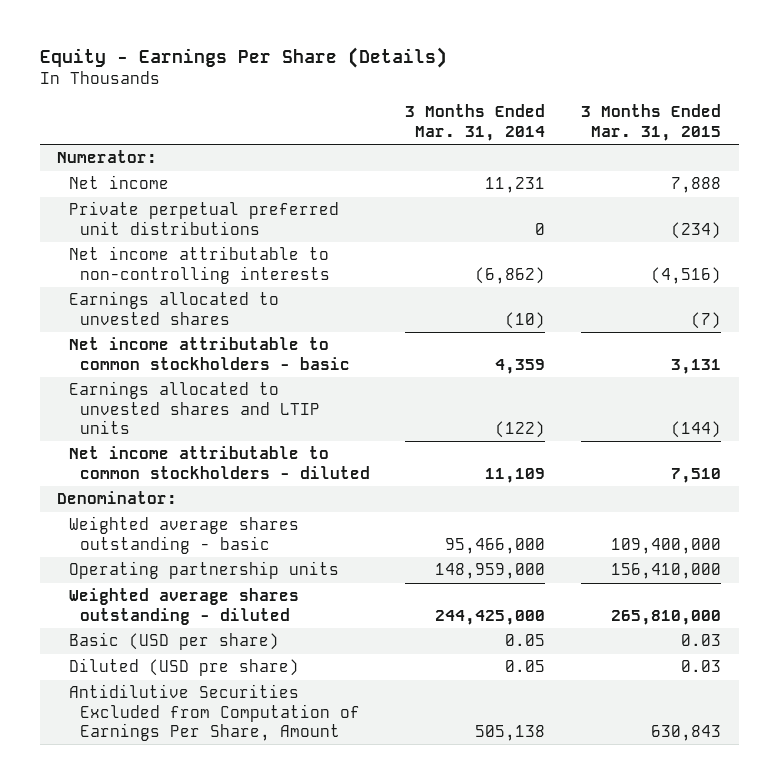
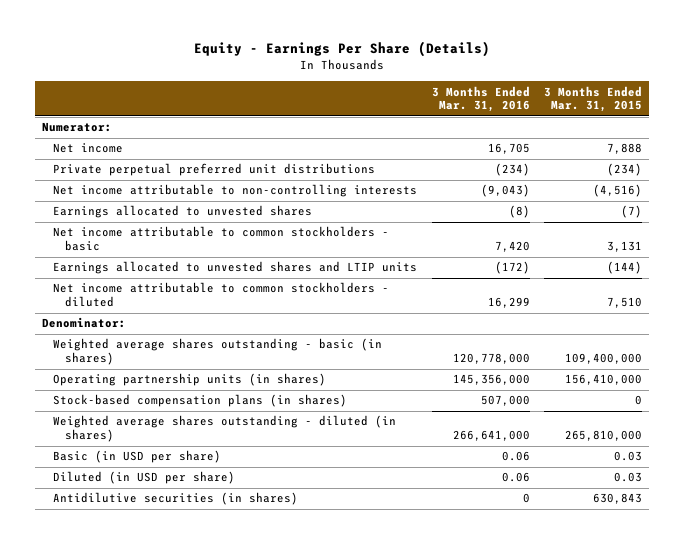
[405,104,546,141] 3 Months Ended Mar. 31, 2014 -> none
none -> [431,85,530,113] 3 Months Ended Mar. 31, 2016
[68,516,299,554] Weighted average shares outstanding - basic -> [53,338,383,366] Weighted average shares outstanding - basic (in shares)
[68,561,339,580] Operating partnership units -> [53,373,327,387] Operating partnership units (in shares)
none -> [53,394,348,408] Stock-based compensation plans (in shares)
[68,588,299,625] Weighted average shares outstanding - diluted -> [53,415,397,443] Weighted average shares outstanding - diluted (in shares)
[68,632,279,651] Basic (USD per share) -> [53,450,222,464] Basic (in USD per share)
[68,658,299,677] Diluted (USD pre share) -> [53,471,236,485] Diluted (in USD per share)
[68,684,360,741] Antidilutive Securities Excluded from Computation of Earnings Per Share, Amount -> [53,492,299,506] Antidilutive securities (in shares)

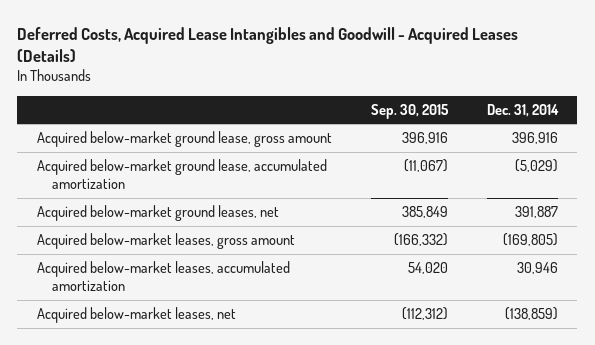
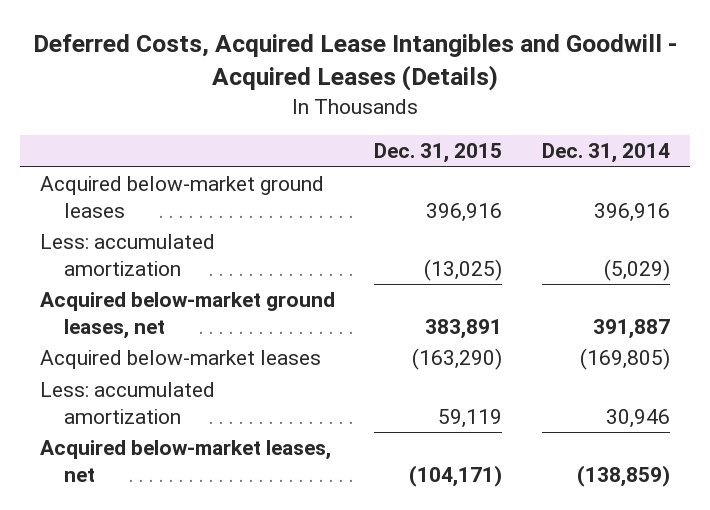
[370,103,449,119] Sep. 30, 2015 -> none
none -> [374,143,503,164] Dec. 31, 2015
[36,131,332,148] Acquired below-market ground lease, gross amount -> [39,176,324,218] Acquired below-market ground leases
[36,159,327,190] Acquired below-market ground lease, accumulated amortization -> [39,234,215,276] Less: accumulated amortization
[36,233,295,250] Acquired below-market leases, gross amount -> [39,350,321,370] Acquired below-market leases
[36,261,290,292] Acquired below-market leases, accumulated amortization -> [39,382,215,424] Less: accumulated amortization

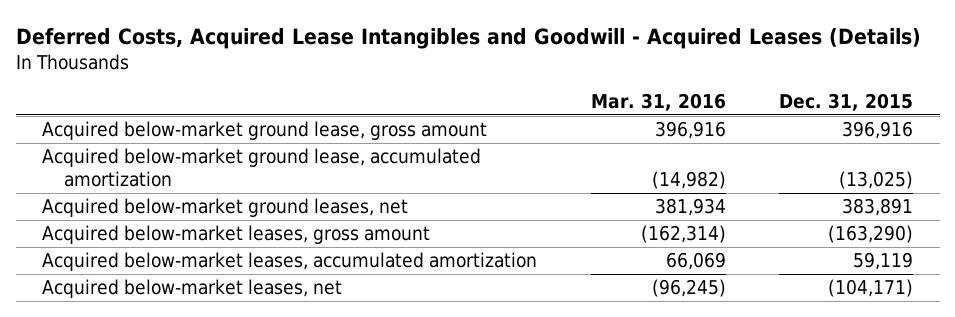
[542,143,671,164] Dec. 31, 2014 -> none
none -> [590,92,726,111] Mar. 31, 2016
[39,176,324,218] Acquired below-market ground leases -> [42,121,488,141] Acquired below-market ground lease, gross amount
[39,234,215,276] Less: accumulated amortization -> [42,148,482,187] Acquired below-market ground lease, accumulated amortization
[39,350,321,370] Acquired below-market leases -> [42,225,431,245] Acquired below-market leases, gross amount
[39,382,215,424] Less: accumulated amortization -> [42,252,538,272] Acquired below-market leases, accumulated amortization

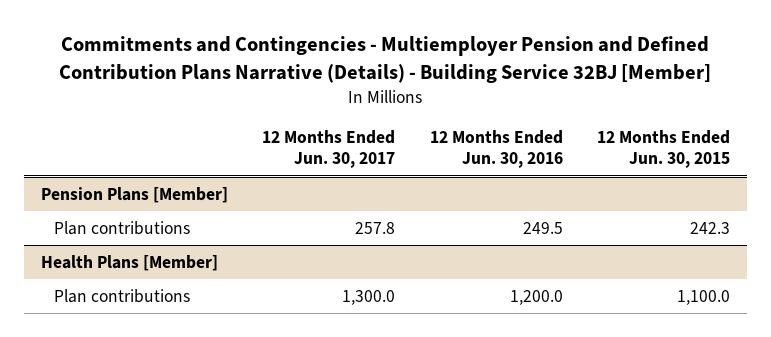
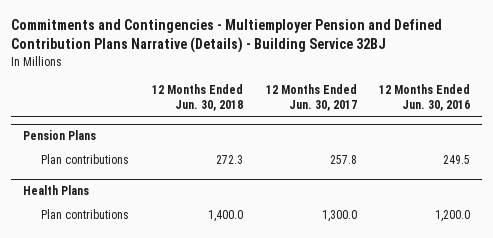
[59,36,712,83] Commitments and Contingencies - Multiemployer Pension and Defined Contribution Plans Narrative (Details) - Building Service 32BJ [Member] -> [11,19,443,54] Commitments and Contingencies - Multiemployer Pension and Defined Contribution Plans Narrative (Details) - Building Service 32BJ
[596,130,730,169] 12 Months Ended Jun. 30, 2015 -> none
none -> [151,83,243,111] 12 Months Ended Jun. 30, 2018
[41,186,229,203] Pension Plans [Member] -> [22,130,96,141] Pension Plans
[41,254,219,271] Health Plans [Member] -> [22,185,89,196] Health Plans

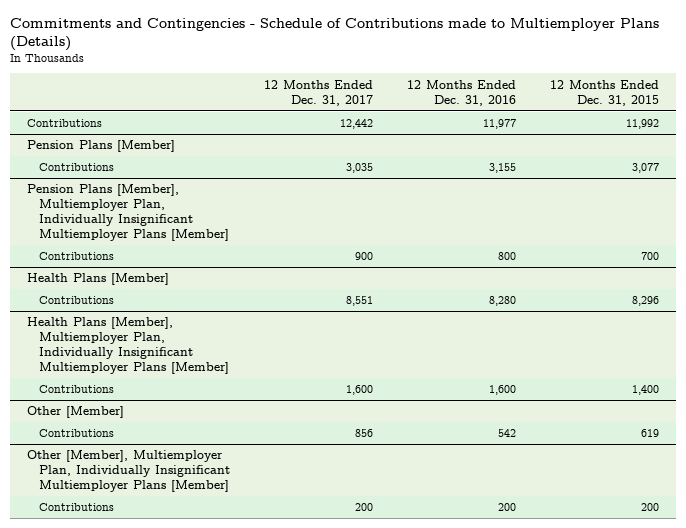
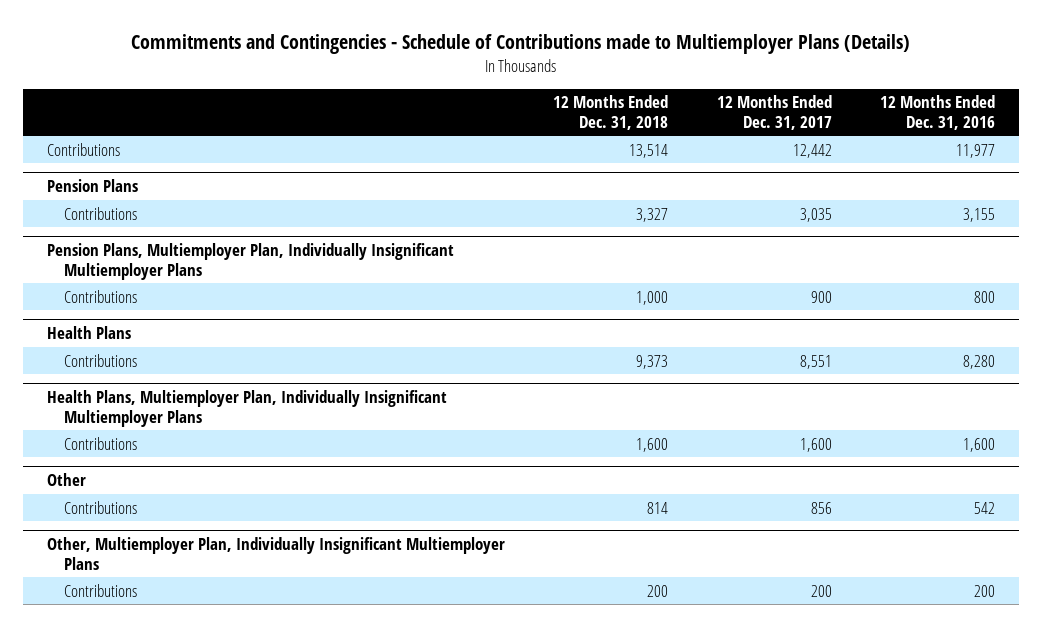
[550,79,660,106] 12 Months Ended Dec. 31, 2015 -> none
none -> [553,95,669,130] 12 Months Ended Dec. 31, 2018
[27,140,176,153] Pension Plans [Member] -> [47,179,139,193] Pension Plans
[27,184,229,242] Pension Plans [Member], Multiemployer Plan, Individually Insignificant Multiemployer Plans [Member] -> [47,243,455,280] Pension Plans, Multiemployer Plan, Individually Insignificant Multiemployer Plans
[27,273,170,286] Health Plans [Member] -> [47,326,132,340] Health Plans
[27,317,229,375] Health Plans [Member], Multiemployer Plan, Individually Insignificant Multiemployer Plans [Member] -> [47,390,448,427] Health Plans, Multiemployer Plan, Individually Insignificant Multiemployer Plans
[27,406,125,419] Other [Member] -> [47,473,87,487] Other
[27,450,230,493] Other [Member], Multiemployer Plan, Individually Insignificant Multiemployer Plans [Member] -> [47,537,506,570] Other, Multiemployer Plan, Individually Insignificant Multiemployer Plans

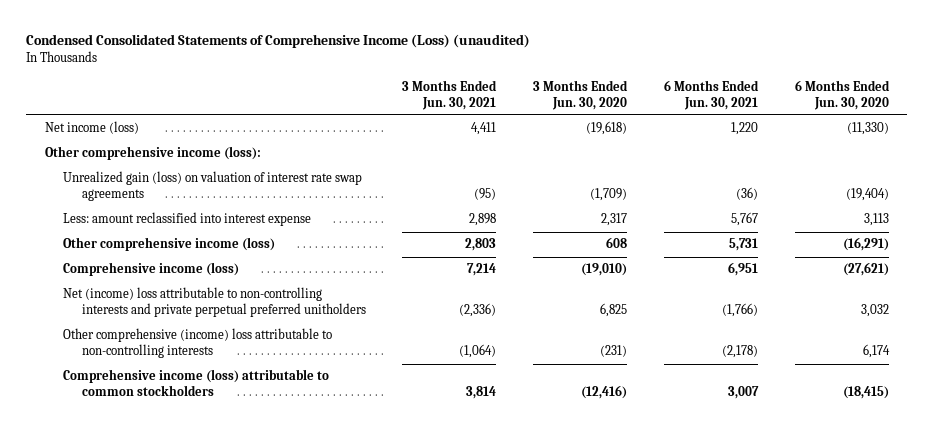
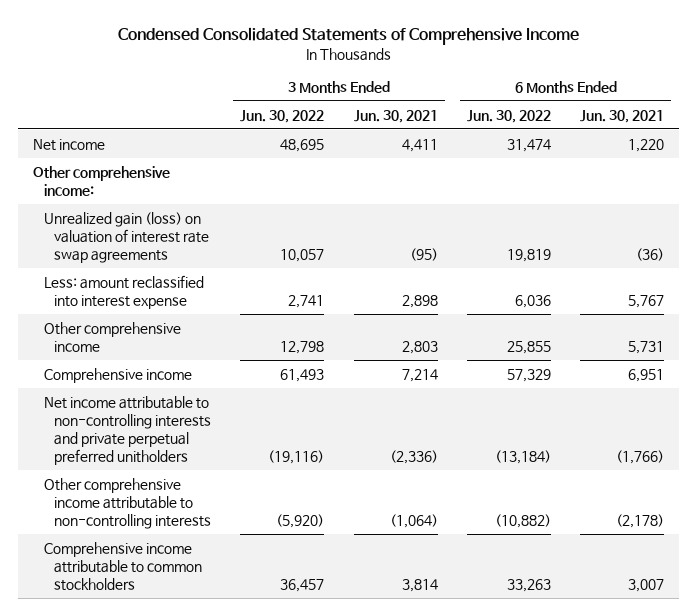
[26,34,531,49] Condensed Consolidated Statements of Comprehensive Income (Loss) (unaudited) -> [117,26,579,45] Condensed Consolidated Statements of Comprehensive Income
[533,79,629,110] 3 Months Ended Jun. 30, 2020 -> none
[794,79,890,110] 6 Months Ended Jun. 30, 2020 -> none
none -> [240,109,325,123] Jun. 30, 2022
none -> [466,109,551,123] Jun. 30, 2022
[44,121,139,135] Net income (loss) -> [32,139,105,152] Net income
[44,146,261,161] Other comprehensive income (loss): -> [32,166,170,197] Other comprehensive income:
[63,237,276,252] Other comprehensive income (loss) -> [43,322,181,353] Other comprehensive income
[63,262,240,277] Comprehensive income (loss) -> [43,368,192,384] Comprehensive income
[63,287,366,318] Net (income) loss attributable to non-controlling interests and private perpetual preferred unitholders -> [43,396,212,465] Net income attributable to non-controlling interests and private perpetual preferred unitholders
[63,328,333,359] Other comprehensive (income) loss attributable to non-controlling interests -> [43,478,212,530] Other comprehensive income attributable to non-controlling interests
[63,369,330,397] Comprehensive income (loss) attributable to common stockholders -> [43,542,203,592] Comprehensive income attributable to common stockholders

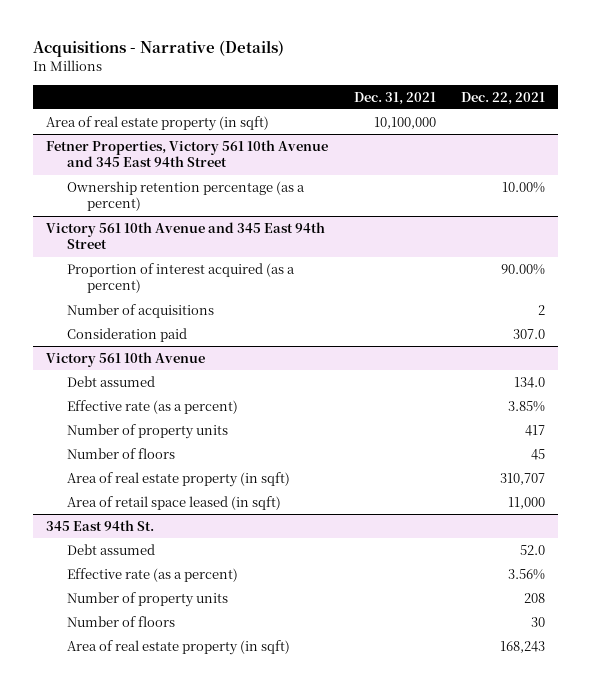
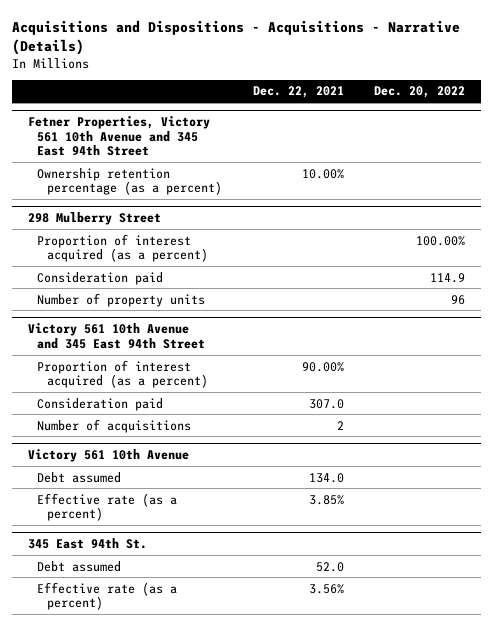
[32,40,284,58] Acquisitions - Narrative (Details) -> [12,19,461,55] Acquisitions and Dispositions - Acquisitions - Narrative (Details)
[353,91,436,105] Dec. 31, 2021 -> none
none -> [374,86,466,99] Dec. 20, 2022
[45,116,269,132] Area of real estate property (in sqft) -> none
none -> [27,211,161,225] 298 Mulberry Street
none -> [37,233,209,263] Proportion of interest acquired (as a percent)
none -> [37,271,164,285] Consideration paid
none -> [37,292,206,307] Number of property units
[66,304,214,319] Number of acquisitions -> [37,418,192,433] Number of acquisitions
[66,424,228,440] Number of property units -> none
[66,448,175,460] Number of floors -> none
[66,472,290,488] Area of real estate property (in sqft) -> none
[66,496,281,511] Area of retail space leased (in sqft) -> none
[66,592,228,608] Number of property units -> none
[66,616,175,628] Number of floors -> none
[66,640,290,656] Area of real estate property (in sqft) -> none

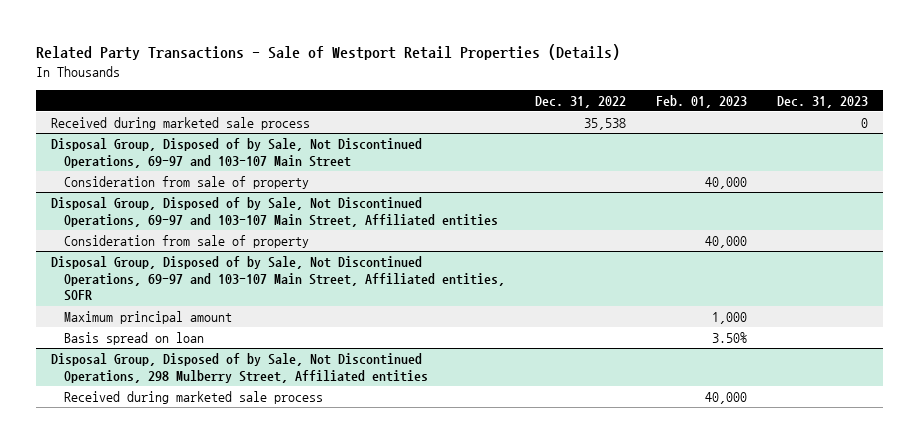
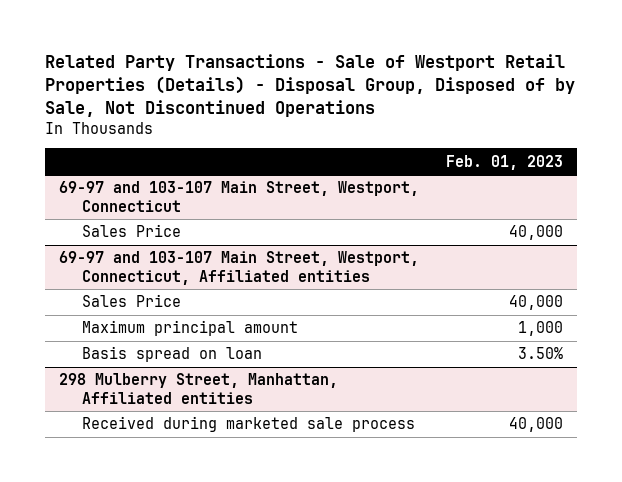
[35,44,620,61] Related Party Transactions - Sale of Westport Retail Properties (Details) -> [45,54,576,117] Related Party Transactions - Sale of Westport Retail Properties (Details) - Disposal Group, Disposed of by Sale, Not Discontinued Operations
[535,95,627,108] Dec. 31, 2022 -> none
[776,95,868,108] Dec. 31, 2023 -> none
[50,116,310,130] Received during marketed sale process -> none
[50,137,422,168] Disposal Group, Disposed of by Sale, Not Discontinued Operations, 69-97 and 103-107 Main Street -> none
[50,196,499,227] Disposal Group, Disposed of by Sale, Not Discontinued Operations, 69-97 and 103-107 Main Street, Affiliated entities -> none
[50,255,506,302] Disposal Group, Disposed of by Sale, Not Discontinued Operations, 69-97 and 103-107 Main Street, Affiliated entities, SOFR -> none
none -> [58,181,419,212] 69-97 and 103-107 Main Street, Westport, Connecticut
[64,175,310,189] Consideration from sale of property -> [81,224,181,238] Sales Price
none -> [58,251,419,285] 69-97 and 103-107 Main Street, Westport, Connecticut, Affiliated entities
[64,234,310,248] Consideration from sale of property -> [81,294,181,308] Sales Price
[50,352,429,383] Disposal Group, Disposed of by Sale, Not Discontinued Operations, 298 Mulberry Street, Affiliated entities -> none
none -> [58,373,338,404] 298 Mulberry Street, Manhattan, Affiliated entities

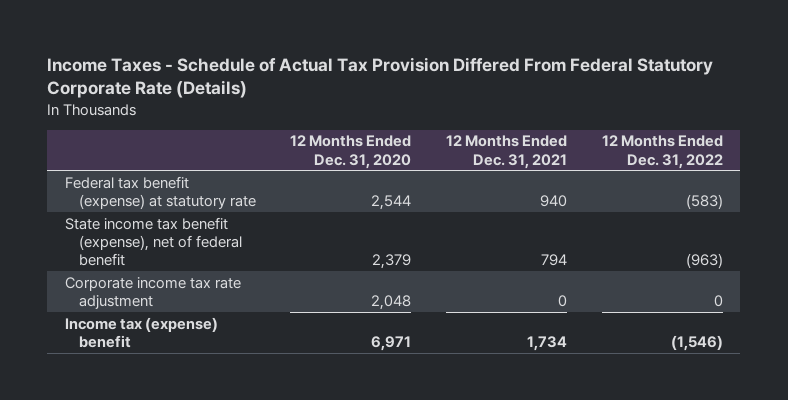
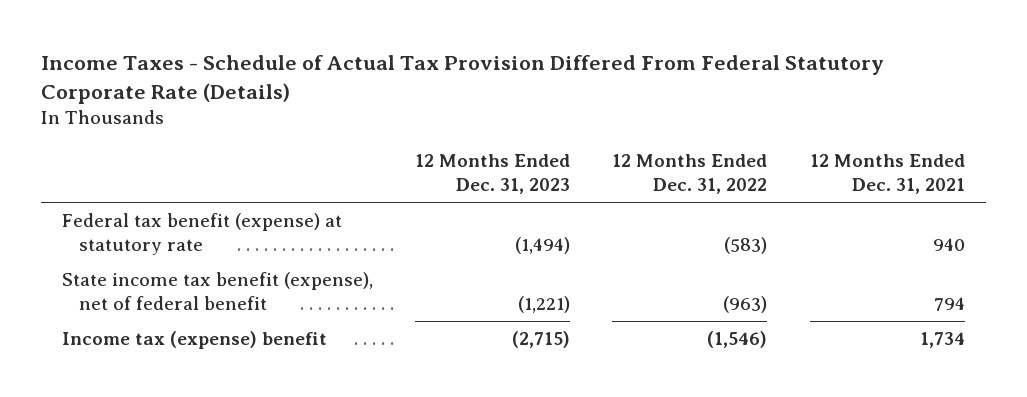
[290,135,412,169] 12 Months Ended Dec. 31, 2020 -> none
none -> [415,153,571,195] 12 Months Ended Dec. 31, 2023
[64,276,241,309] Corporate income tax rate adjustment -> none

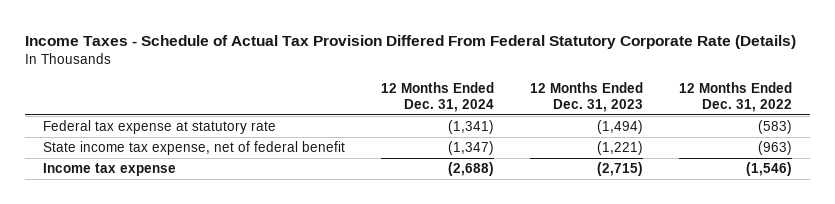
[809,153,965,195] 12 Months Ended Dec. 31, 2021 -> none
none -> [381,82,495,112] 12 Months Ended Dec. 31, 2024
[61,212,342,256] Federal tax benefit (expense) at statutory rate -> [43,120,277,135] Federal tax expense at statutory rate
[61,271,373,311] State income tax benefit (expense), net of federal benefit -> [43,141,346,156] State income tax expense, net of federal benefit
[61,330,327,349] Income tax (expense) benefit -> [43,163,177,177] Income tax expense

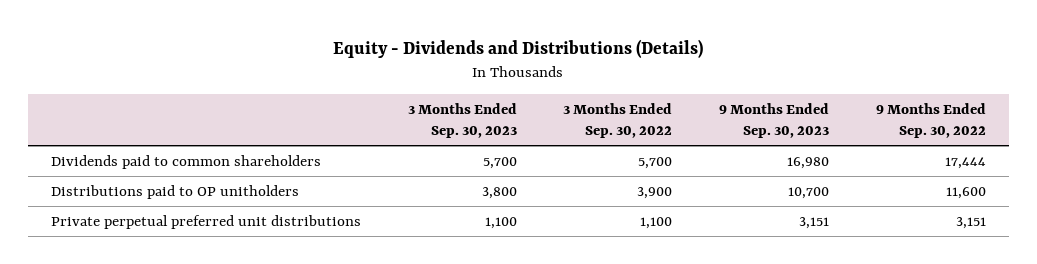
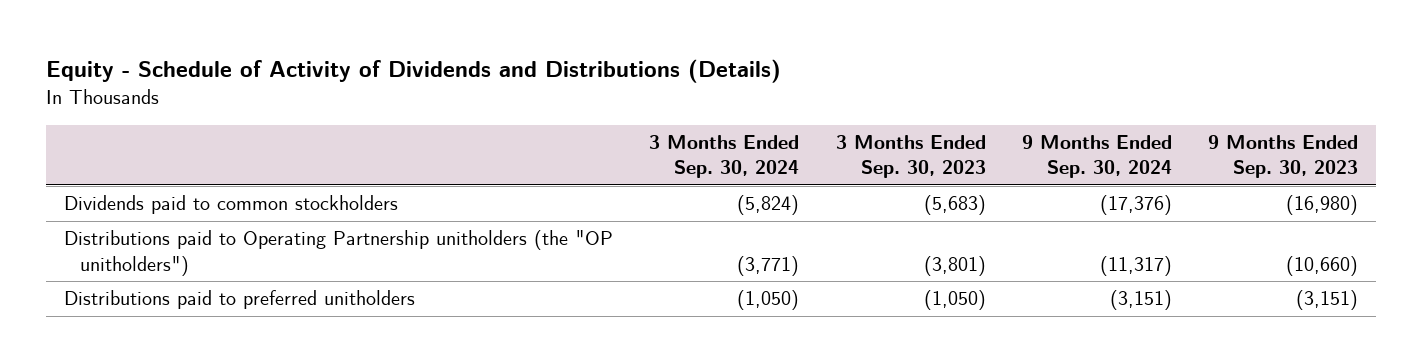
[333,39,704,59] Equity - Dividends and Distributions (Details) -> [46,59,782,84] Equity - Schedule of Activity of Dividends and Distributions (Details)
[563,102,673,139] 3 Months Ended Sep. 30, 2022 -> none
[875,102,986,139] 9 Months Ended Sep. 30, 2022 -> none
none -> [649,134,800,179] 3 Months Ended Sep. 30, 2024
none -> [1021,134,1172,179] 9 Months Ended Sep. 30, 2024
[51,154,322,169] Dividends paid to common shareholders -> [64,195,399,215] Dividends paid to common stockholders
[482,156,517,169] 5,700 -> [923,195,986,216] (5,683)
[787,156,830,169] 16,980 -> [1285,195,1358,216] (16,980)
[51,184,300,199] Distributions paid to OP unitholders -> [64,230,614,276] Distributions paid to Operating Partnership unitholders (the "OP unitholders")
[481,186,517,199] 3,800 -> [923,255,986,276] (3,801)
[788,186,830,199] 10,700 -> [1285,255,1358,276] (10,660)
[51,214,362,229] Private perpetual preferred unit distributions -> [64,290,416,310] Distributions paid to preferred unitholders
[484,216,517,229] 1,100 -> [923,290,986,311] (1,050)
[799,216,830,229] 3,151 -> [1295,290,1358,311] (3,151)

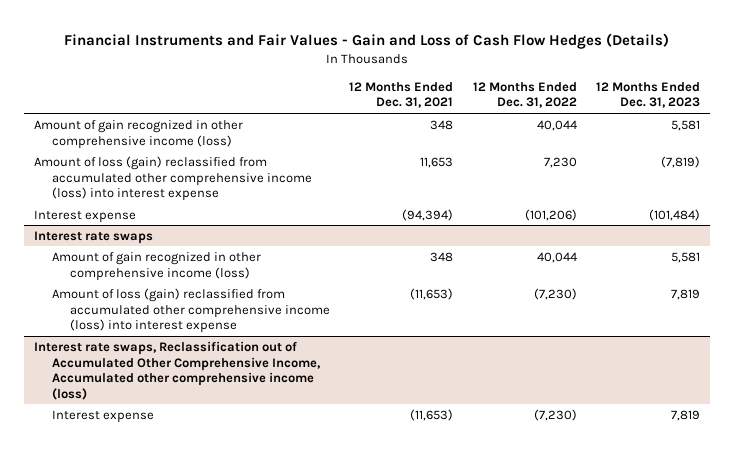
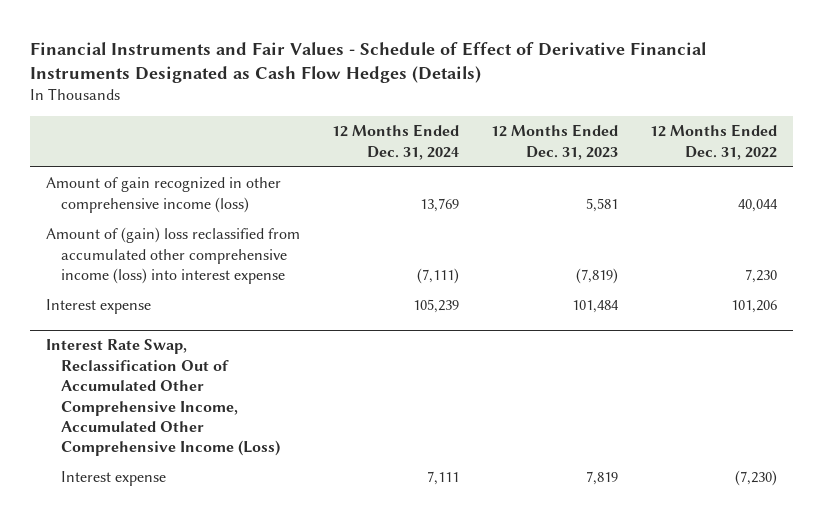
[64,32,670,49] Financial Instruments and Fair Values - Gain and Loss of Cash Flow Hedges (Details) -> [30,41,707,84] Financial Instruments and Fair Values - Schedule of Effect of Derivative Financial Instruments Designated as Cash Flow Hedges (Details)
[349,81,454,109] 12 Months Ended Dec. 31, 2021 -> none
none -> [331,124,459,160] 12 Months Ended Dec. 31, 2024
[34,230,154,244] Interest rate swaps -> none
[52,251,262,281] Amount of gain recognized in other comprehensive income (loss) -> none
[52,287,330,334] Amount of loss (gain) reclassified from accumulated other comprehensive income (loss) into interest expense -> none
[34,155,313,202] Amount of loss (gain) reclassified from accumulated other comprehensive income (loss) into interest expense -> [46,227,301,285] Amount of (gain) loss reclassified from accumulated other comprehensive income (loss) into interest expense
[524,208,577,221] (101,206) -> [730,300,777,314] 101,206
[649,208,701,221] (101,484) -> [571,300,619,314] 101,484
[34,340,321,400] Interest rate swaps, Reclassification out of Accumulated Other Comprehensive Income, Accumulated other comprehensive income (loss) -> [46,339,280,457] Interest Rate Swap, Reclassification Out of Accumulated Other Comprehensive Income, Accumulated Other Comprehensive Income (Loss)

